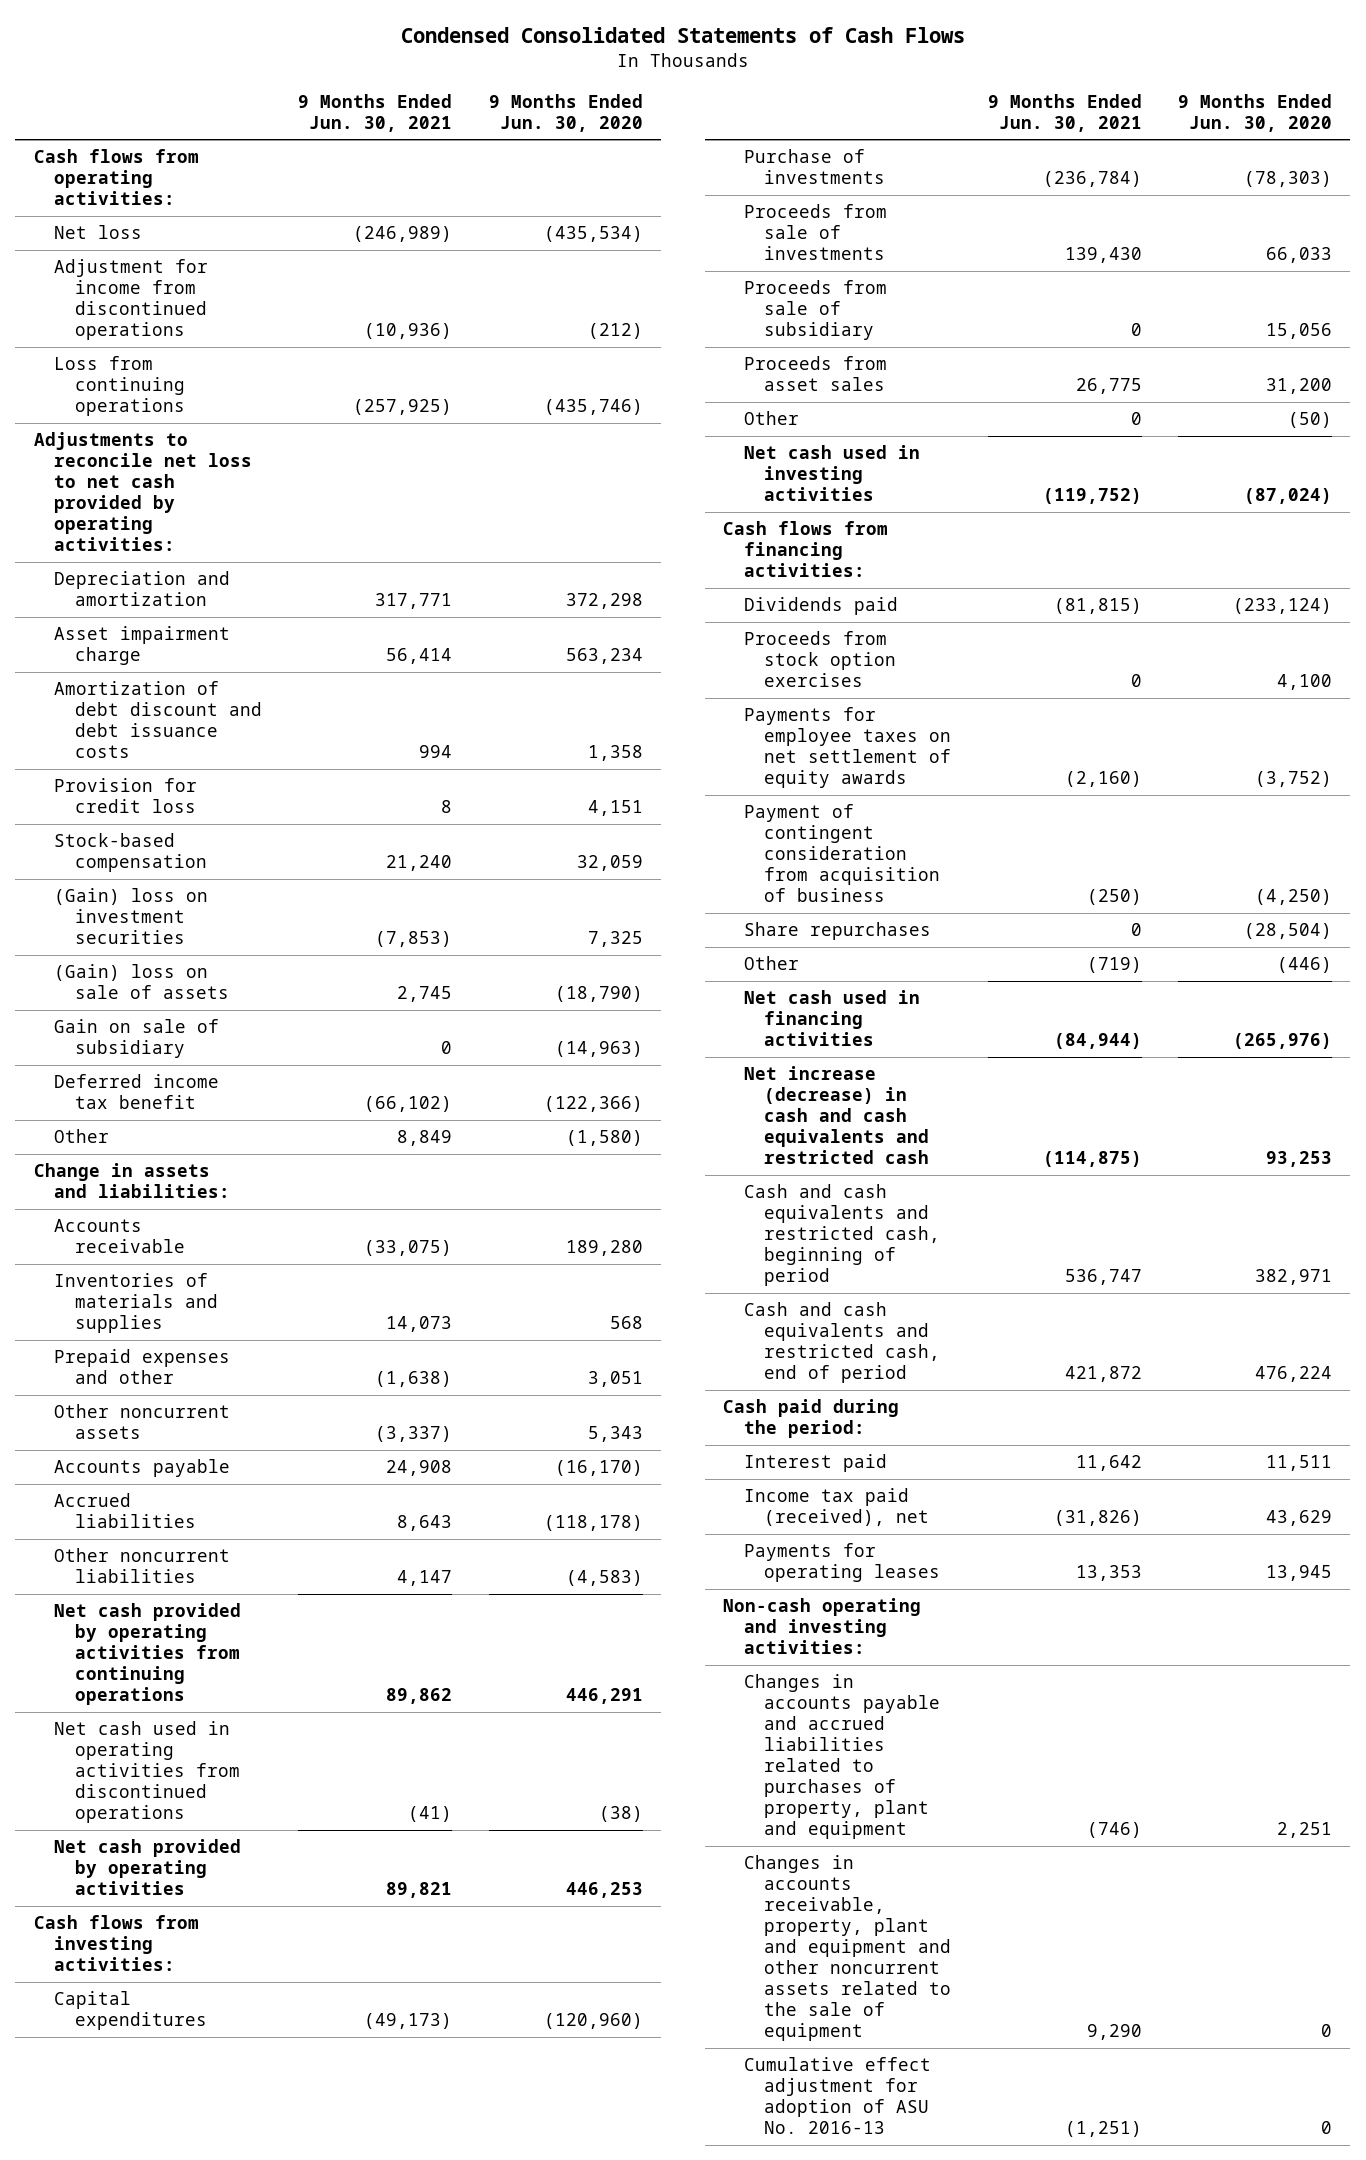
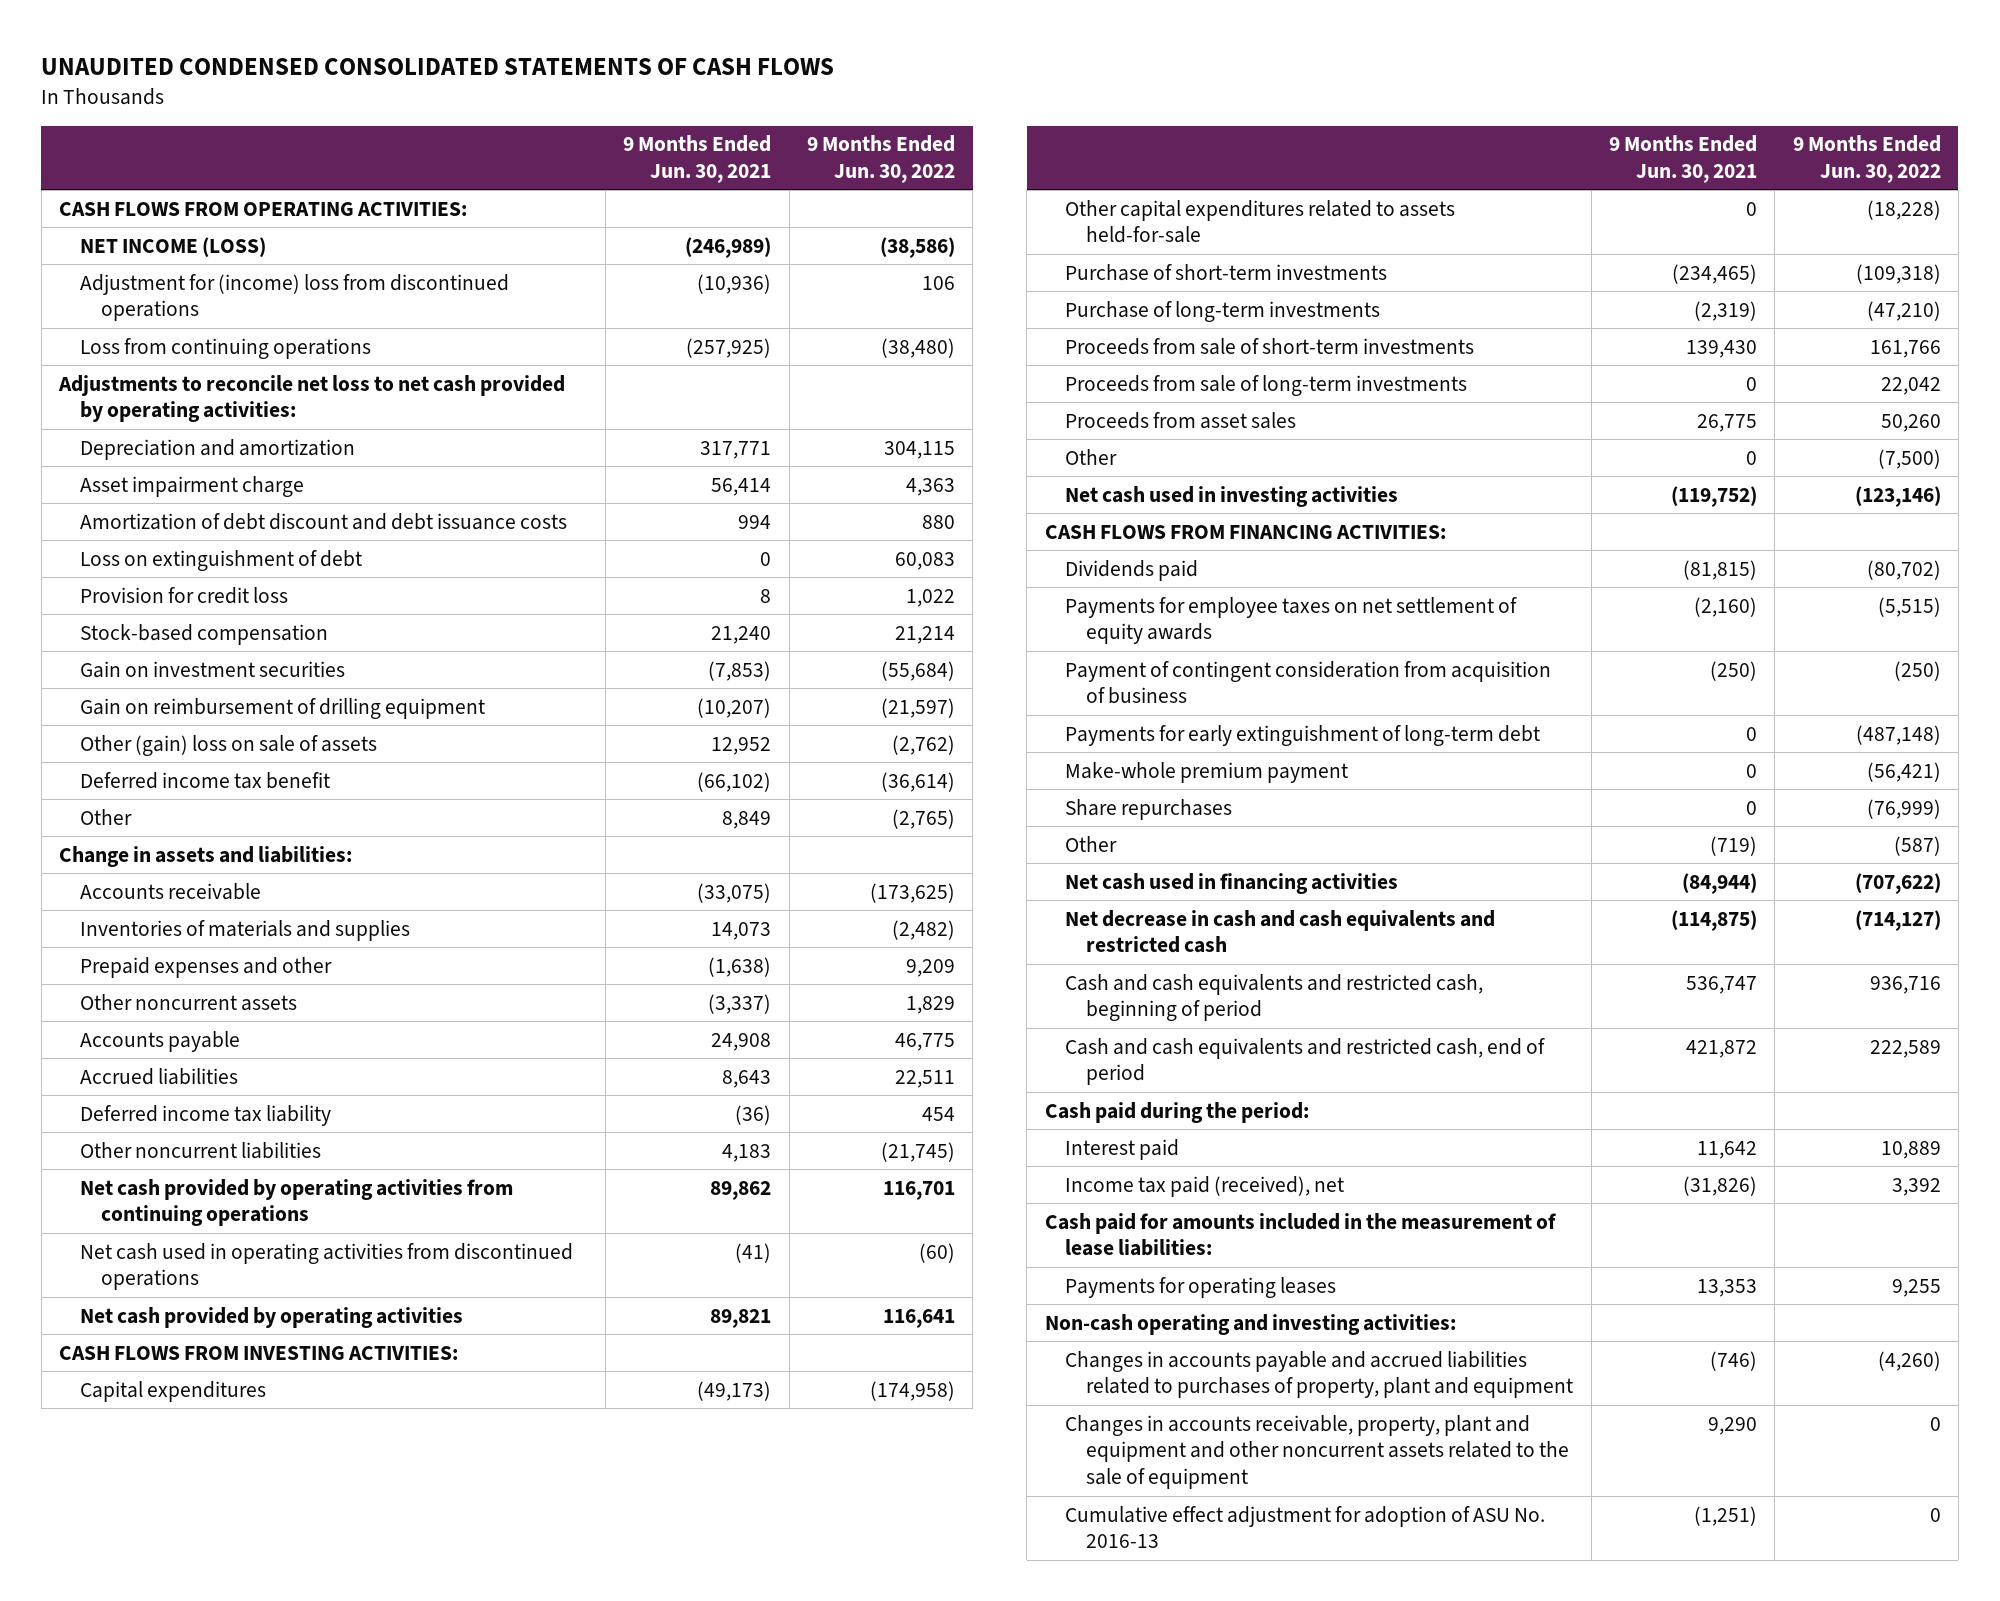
[400,26,965,43] Condensed Consolidated Statements of Cash Flows -> [41,57,835,75] UNAUDITED CONDENSED CONSOLIDATED STATEMENTS OF CASH FLOWS
[488,93,643,132] 9 Months Ended Jun. 30, 2020 -> none
none -> [806,135,955,183] 9 Months Ended Jun. 30, 2022
[33,149,199,206] Cash flows from operating activities: -> [58,201,467,216] CASH FLOWS FROM OPERATING ACTIVITIES:
[54,225,143,240] Net loss -> [79,236,266,257] NET INCOME (LOSS)
[54,259,209,341] Adjustment for income from discontinued operations -> [79,273,509,322] Adjustment for (income) loss from discontinued operations
none -> [79,549,362,571] Loss on extinguishment of debt
[54,1019,220,1059] Gain on sale of subsidiary -> none
[54,888,209,945] (Gain) loss on investment securities -> [79,660,345,678] Gain on investment securities
none -> [79,697,485,719] Gain on reimbursement of drilling equipment
[54,964,229,1000] (Gain) loss on sale of assets -> [79,734,377,756] Other (gain) loss on sale of assets
[397,986,453,1003] 2,745 -> [711,736,772,755] 12,952
none -> [79,1104,331,1126] Deferred income tax liability
[397,1570,453,1587] 4,147 -> [722,1143,772,1162] 4,183
[33,1915,199,1972] Cash flows from investing activities: -> [58,1345,458,1360] CASH FLOWS FROM INVESTING ACTIVITIES:
none -> [1065,199,1456,244] Other capital expenditures related to assets held-for-sale
[743,149,886,185] Purchase of investments -> [1065,263,1388,281] Purchase of short-term investments
[1042,171,1142,188] (236,784) -> [1671,263,1757,284] (234,465)
none -> [1065,300,1381,322] Purchase of long-term investments
[743,204,887,261] Proceeds from sale of investments -> [1065,337,1475,355] Proceeds from sale of short-term investments
[743,280,887,341] Proceeds from sale of subsidiary -> [1065,374,1468,396] Proceeds from sale of long-term investments
[723,521,889,578] Cash flows from financing activities: -> [1044,524,1446,539] CASH FLOWS FROM FINANCING ACTIVITIES:
[743,631,897,688] Proceeds from stock option exercises -> none
none -> [1065,724,1541,746] Payments for early extinguishment of long-term debt
none -> [1065,761,1349,783] Make-whole premium payment
[743,1066,930,1165] Net increase (decrease) in cash and cash equivalents and restricted cash -> [1065,909,1496,954] Net decrease in cash and cash equivalents and restricted cash
none -> [1044,1212,1556,1257] Cash paid for amounts included in the measurement of lease liabilities:

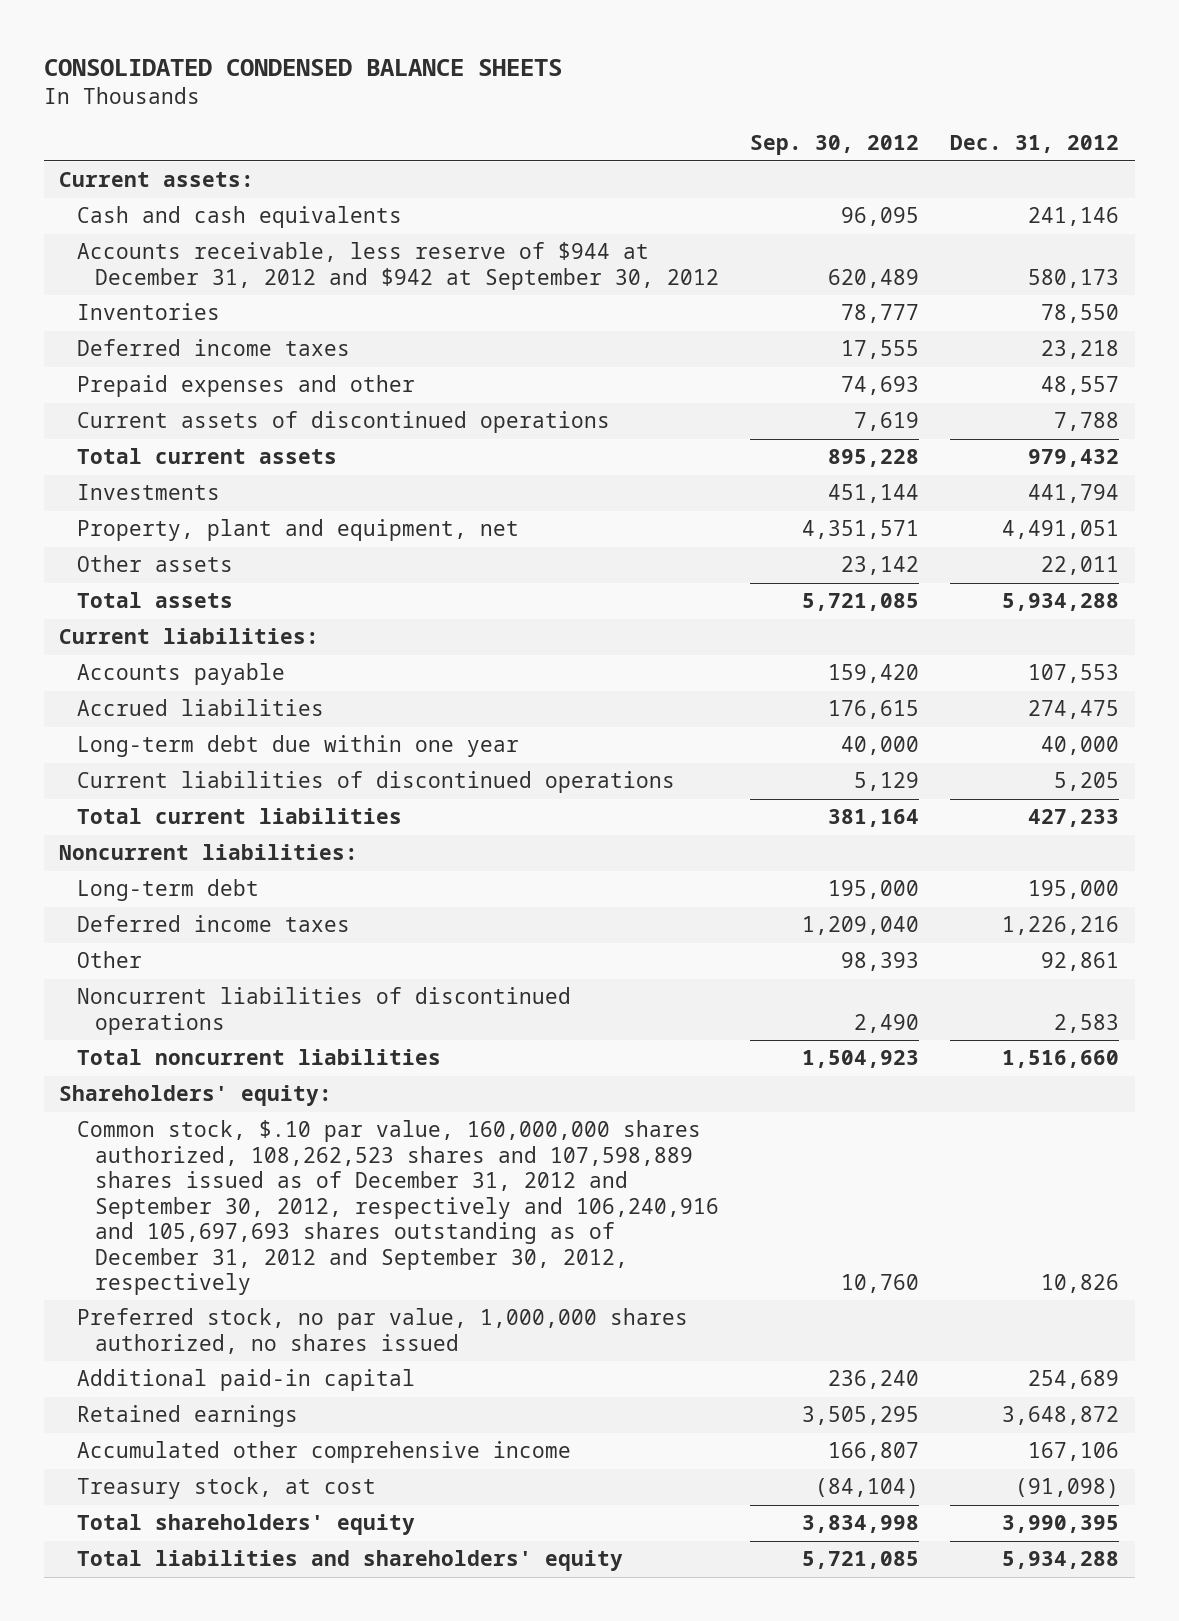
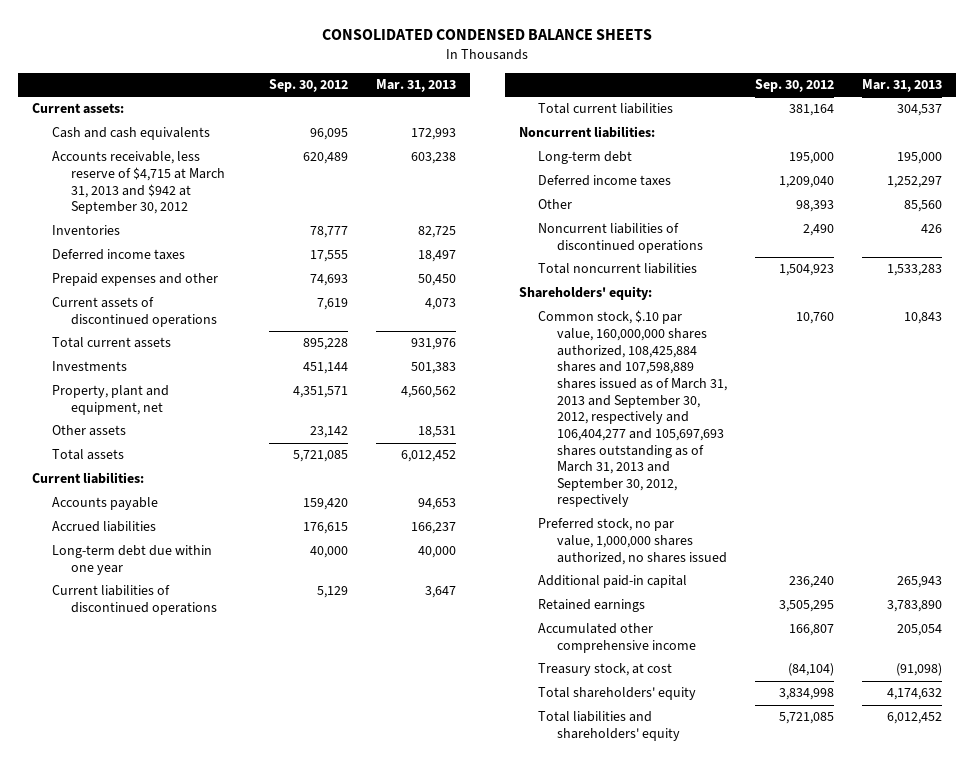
[950,135,1120,154] Dec. 31, 2012 -> none
none -> [375,79,456,93] Mar. 31, 2013
[77,242,720,290] Accounts receivable, less reserve of $944 at December 31, 2012 and $942 at September 30, 2012 -> [51,151,226,215] Accounts receivable, less reserve of $4,715 at March 31, 2013 and $942 at September 30, 2012
[77,1120,720,1296] Common stock, $.10 par value, 160,000,000 shares authorized, 108,262,523 shares and 107,598,889 shares issued as of December 31, 2012 and September 30, 2012, respectively and 106,240,916 and 105,697,693 shares outstanding as of December 31, 2012 and September 30, 2012, respectively -> [537,310,728,508] Common stock, $.10 par value, 160,000,000 shares authorized, 108,425,884 shares and 107,598,889 shares issued as of March 31, 2013 and September 30, 2012, respectively and 106,404,277 and 105,697,693 shares outstanding as of March 31, 2013 and September 30, 2012, respectively

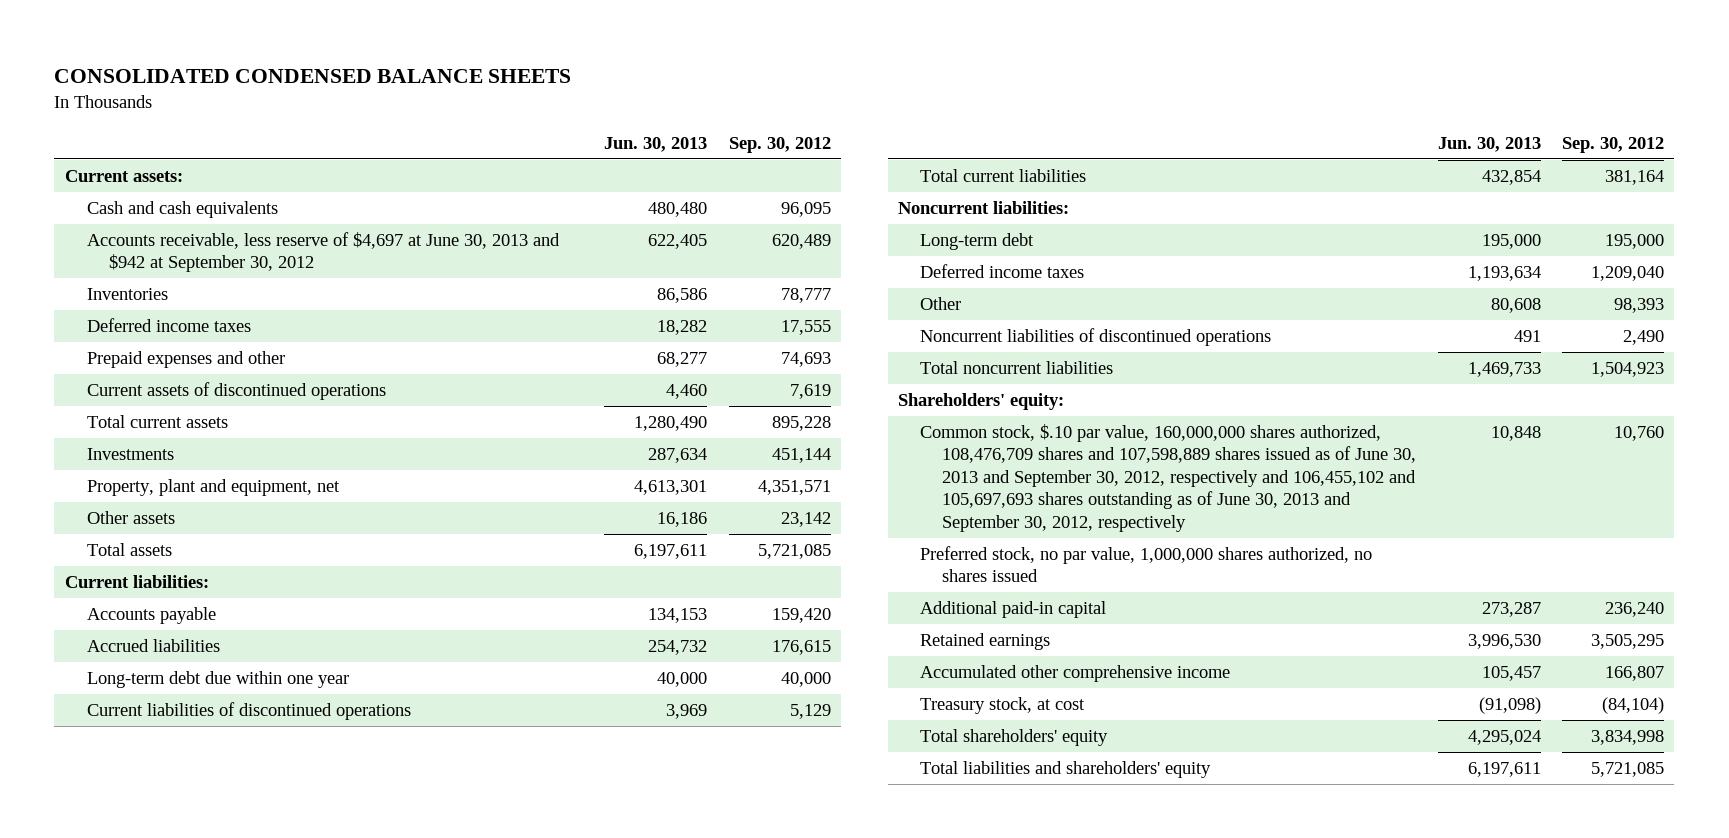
[375,79,456,93] Mar. 31, 2013 -> none
none -> [604,136,708,152] Jun. 30, 2013
[51,151,226,215] Accounts receivable, less reserve of $4,715 at March 31, 2013 and $942 at September 30, 2012 -> [87,231,561,273] Accounts receivable, less reserve of $4,697 at June 30, 2013 and $942 at September 30, 2012
[537,310,728,508] Common stock, $.10 par value, 160,000,000 shares authorized, 108,425,884 shares and 107,598,889 shares issued as of March 31, 2013 and September 30, 2012, respectively and 106,404,277 and 105,697,693 shares outstanding as of March 31, 2013 and September 30, 2012, respectively -> [920,423,1417,532] Common stock, $.10 par value, 160,000,000 shares authorized, 108,476,709 shares and 107,598,889 shares issued as of June 30, 2013 and September 30, 2012, respectively and 106,455,102 and 105,697,693 shares outstanding as of June 30, 2013 and September 30, 2012, respectively

